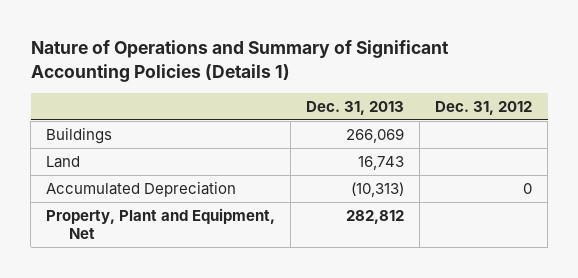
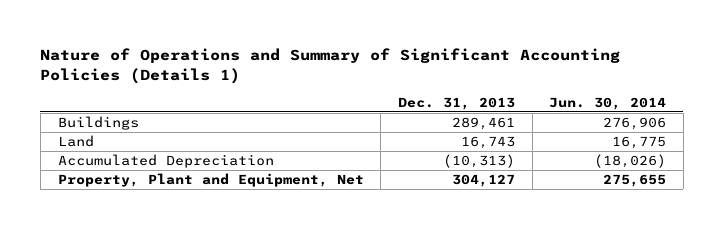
[435,100,533,115] Dec. 31, 2012 -> none
none -> [549,96,667,110] Jun. 30, 2014
[346,128,405,144] 266,069 -> [451,116,515,130] 289,461
[346,210,405,225] 282,812 -> [451,173,515,187] 304,127

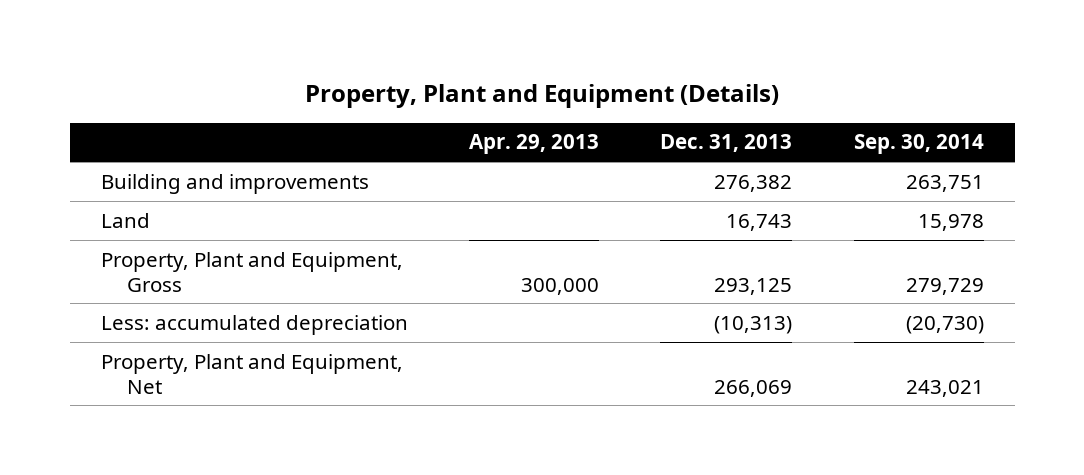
[40,48,621,85] Nature of Operations and Summary of Significant Accounting Policies (Details 1) -> [305,83,780,108] Property, Plant and Equipment (Details)
[549,96,667,110] Jun. 30, 2014 -> none
none -> [469,134,600,155] Apr. 29, 2013
none -> [853,134,984,155] Sep. 30, 2014
[57,115,139,130] Buildings -> [100,173,369,194] Building and improvements
[451,116,515,130] 289,461 -> [714,174,793,192] 276,382
none -> [100,251,403,292] Property, Plant and Equipment, Gross
[57,153,274,168] Accumulated Depreciation -> [100,314,408,335] Less: accumulated depreciation
[451,173,515,187] 304,127 -> [714,379,793,397] 266,069

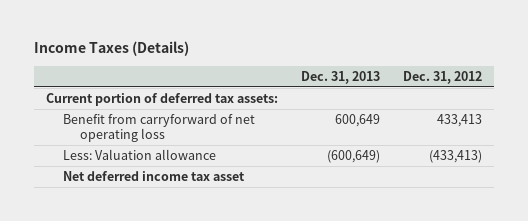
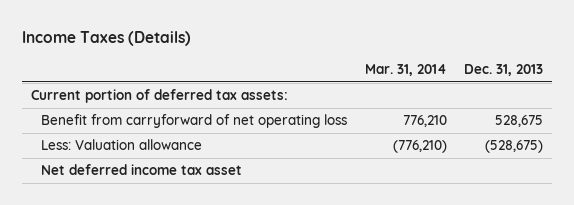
[403,70,483,84] Dec. 31, 2012 -> none
none -> [364,64,447,77] Mar. 31, 2014
[335,114,381,128] 600,649 -> [494,115,543,128] 528,675
[327,150,381,164] (600,649) -> [484,140,543,154] (528,675)

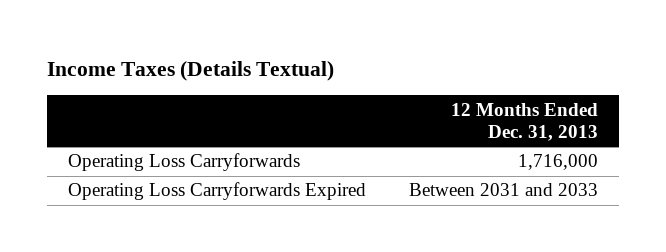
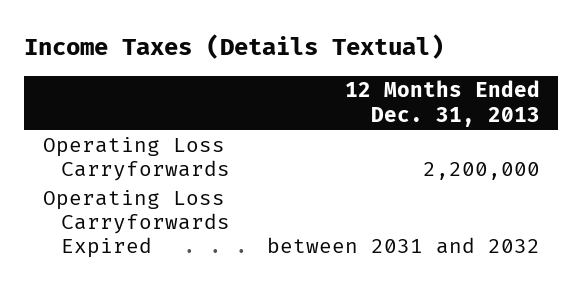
[518,154,599,171] 1,716,000 -> [422,161,540,180] 2,200,000
[409,183,599,197] Between 2031 and 2033 -> [266,236,540,254] between 2031 and 2032

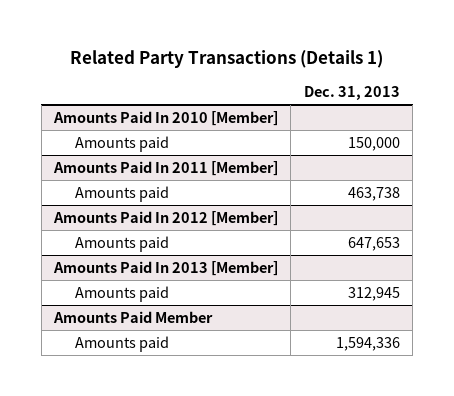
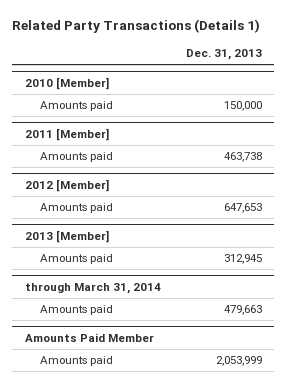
[53,111,279,127] Amounts Paid In 2010 [Member] -> none
none -> [24,77,109,91] 2010 [Member]
[53,161,279,177] Amounts Paid In 2011 [Member] -> none
none -> [24,128,109,142] 2011 [Member]
[53,211,279,227] Amounts Paid In 2012 [Member] -> none
none -> [24,179,109,193] 2012 [Member]
[53,261,279,277] Amounts Paid In 2013 [Member] -> none
none -> [24,230,109,244] 2013 [Member]
none -> [24,283,161,295] through March 31, 2014
none -> [39,305,113,316] Amounts paid
[335,337,400,352] 1,594,336 -> [215,356,262,367] 2,053,999

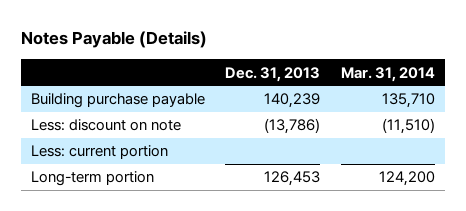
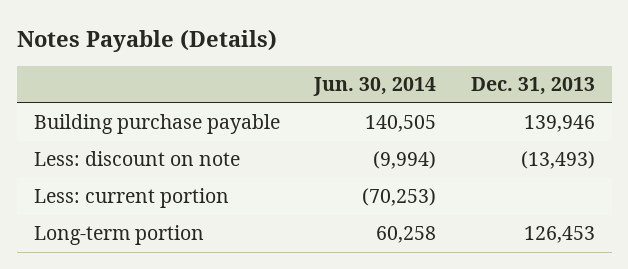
[340,66,435,82] Mar. 31, 2014 -> none
none -> [313,77,437,97] Jun. 30, 2014
[264,93,321,109] 140,239 -> [523,115,595,133] 139,946
[264,118,321,135] (13,786) -> [520,151,595,170] (13,493)

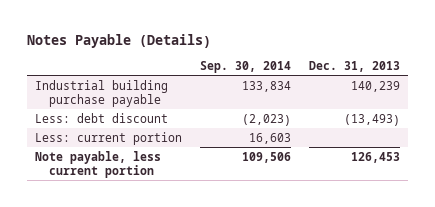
[313,77,437,97] Jun. 30, 2014 -> none
none -> [199,60,291,73] Sep. 30, 2014
[33,114,280,135] Building purchase payable -> [35,79,169,108] Industrial building purchase payable
[523,115,595,133] 139,946 -> [350,80,400,92] 140,239
[33,151,240,167] Less: discount on note -> [35,112,169,123] Less: debt discount
[33,225,204,246] Long-term portion -> [35,150,162,179] Note payable, less current portion

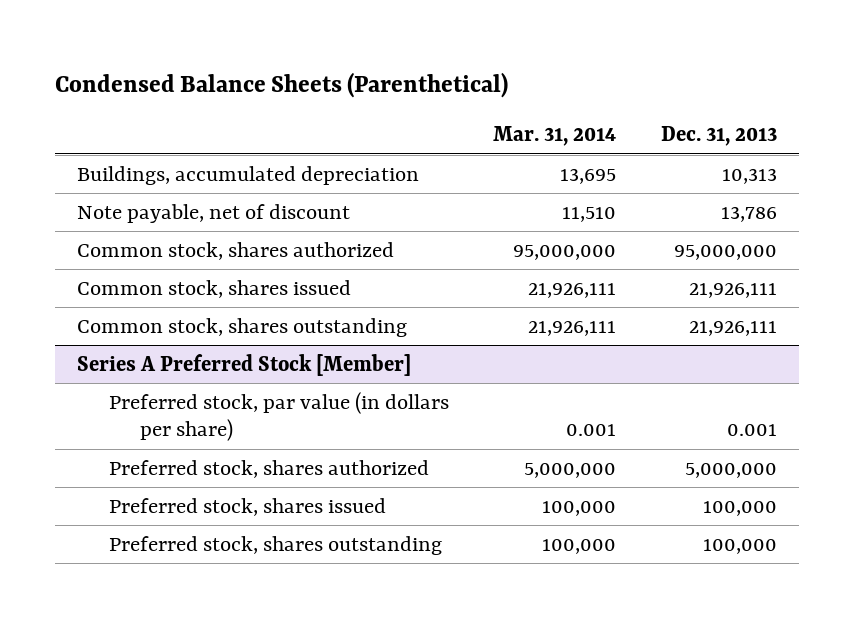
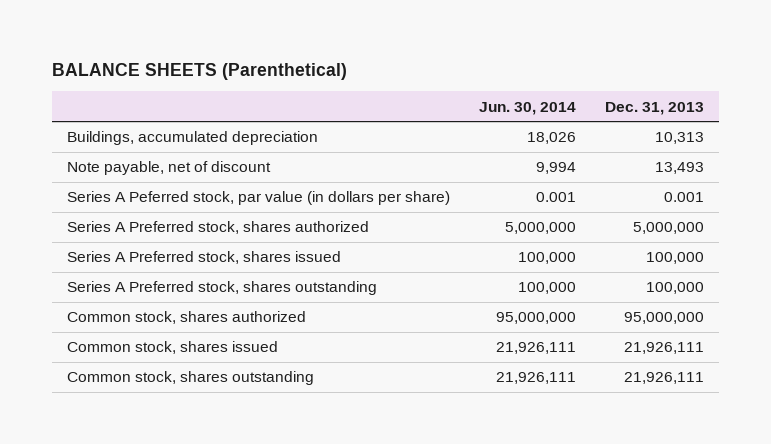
[55,71,509,98] Condensed Balance Sheets (Parenthetical) -> [52,63,348,81] BALANCE SHEETS (Parenthetical)
[493,126,617,147] Mar. 31, 2014 -> none
none -> [479,101,577,115] Jun. 30, 2014
[720,205,777,222] 13,786 -> [655,162,705,175] 13,493
none -> [67,191,451,206] Series A Peferred stock, par value (in dollars per share)
none -> [67,221,370,235] Series A Preferred stock, shares authorized
none -> [67,251,342,265] Series A Preferred stock, shares issued
none -> [67,281,378,296] Series A Preferred stock, shares outstanding
[77,353,412,376] Series A Preferred Stock [Member] -> none
[108,391,449,442] Preferred stock, par value (in dollars per share) -> none
[108,459,429,478] Preferred stock, shares authorized -> none
[108,497,386,516] Preferred stock, shares issued -> none
[108,535,442,555] Preferred stock, shares outstanding -> none

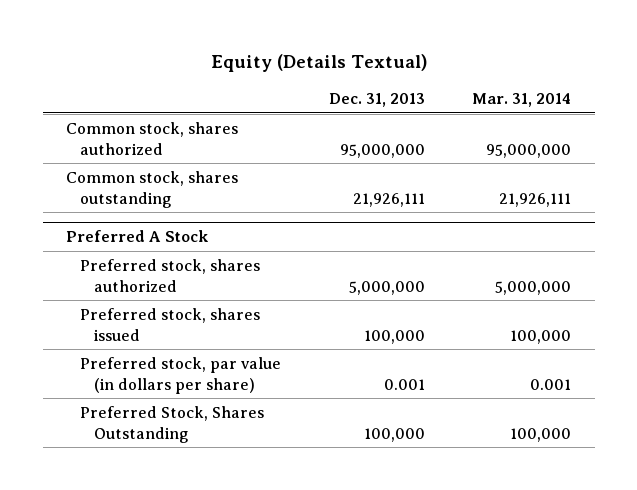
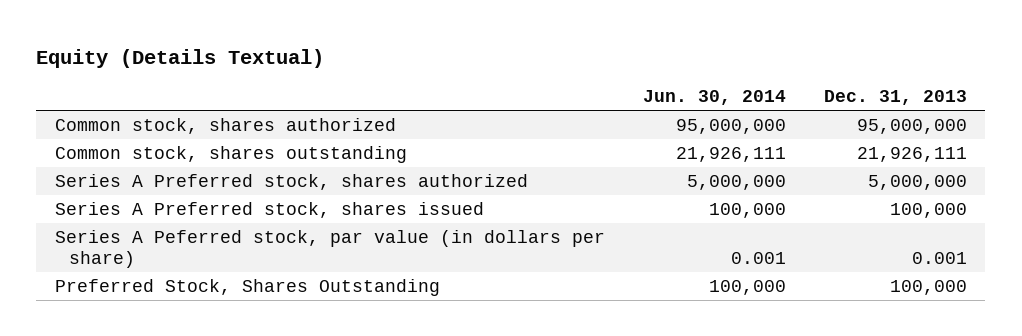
[472,92,572,107] Mar. 31, 2014 -> none
none -> [642,90,786,106] Jun. 30, 2014
[66,230,209,243] Preferred A Stock -> none
[80,258,261,292] Preferred stock, shares authorized -> [55,173,529,190] Series A Preferred stock, shares authorized
[80,307,261,341] Preferred stock, shares issued -> [55,201,485,218] Series A Preferred stock, shares issued
[80,356,282,394] Preferred stock, par value (in dollars per share) -> [55,229,606,269] Series A Peferred stock, par value (in dollars per share)

